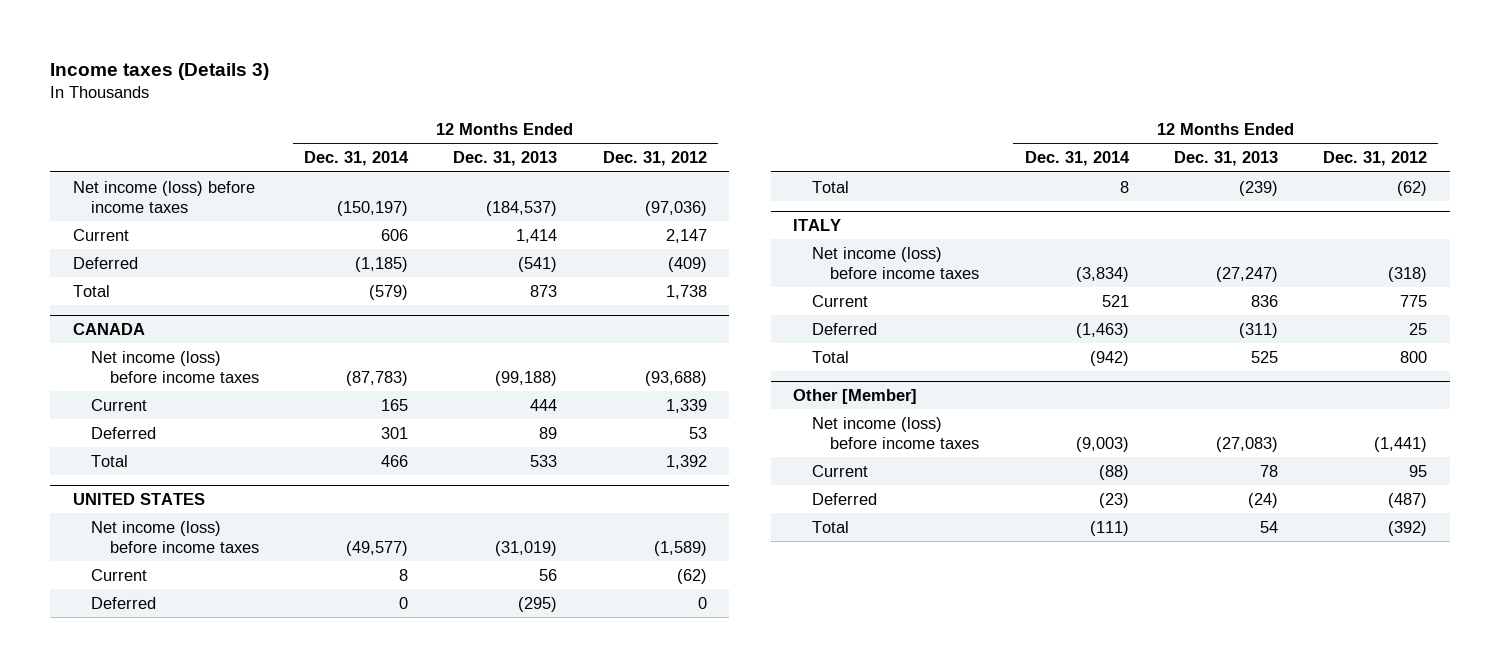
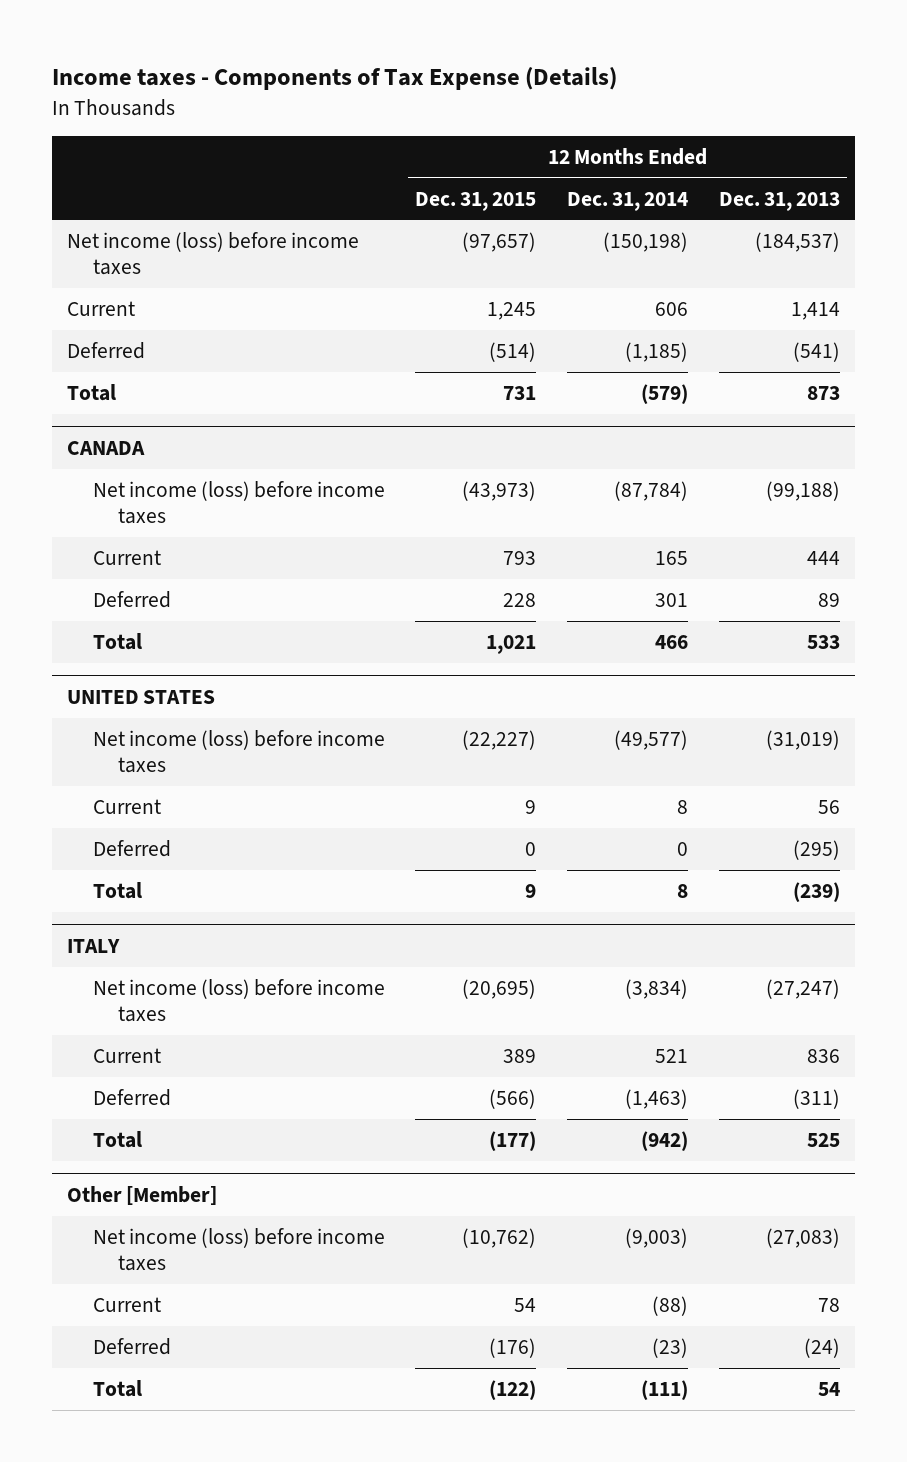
[50,63,270,81] Income taxes (Details 3) -> [52,67,618,91] Income taxes - Components of Tax Expense (Details)
[602,151,707,167] Dec. 31, 2012 -> none
none -> [415,191,537,211] Dec. 31, 2015
[337,200,409,216] (150,197) -> [603,231,689,252] (150,198)
[346,370,409,386] (87,783) -> [614,480,689,501] (87,784)

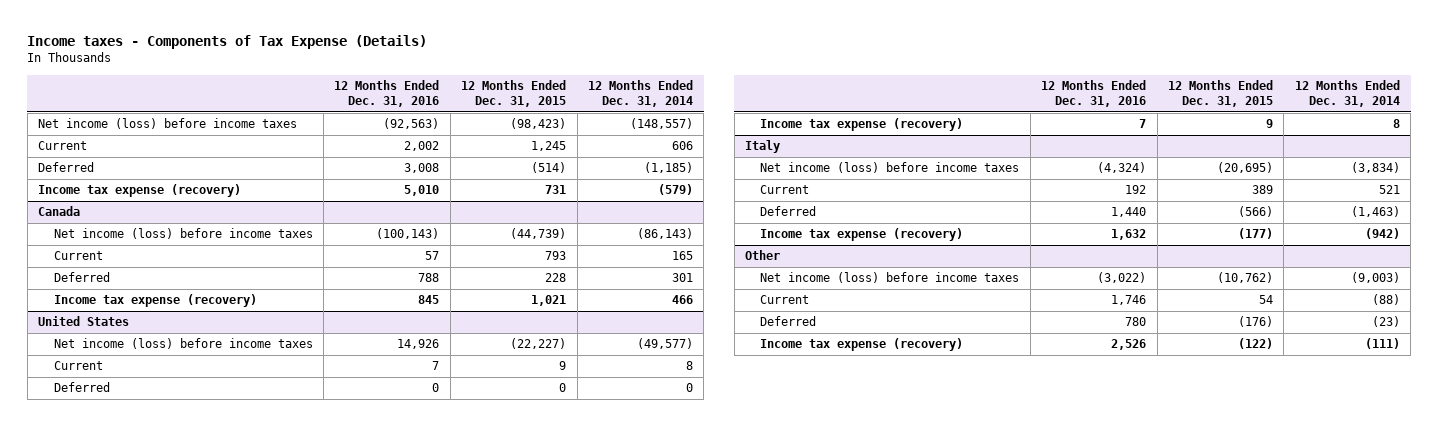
[718,191,840,211] Dec. 31, 2013 -> none
none -> [334,79,440,108] 12 Months Ended Dec. 31, 2016
[462,231,537,252] (97,657) -> [510,118,567,130] (98,423)
[603,231,689,252] (150,198) -> [630,118,694,130] (148,557)
[67,383,117,401] Total -> [38,184,242,198] Income tax expense (recovery)
[67,440,146,455] CANADA -> [38,206,81,217] Canada
[462,480,537,501] (43,973) -> [510,228,567,240] (44,739)
[614,480,689,501] (87,784) -> [637,228,694,240] (86,143)
[92,632,142,650] Total -> [53,294,257,308] Income tax expense (recovery)
[67,689,216,704] UNITED STATES -> [38,316,130,327] United States
[92,881,142,899] Total -> [760,118,964,132] Income tax expense (recovery)
[67,938,121,953] ITALY -> [745,140,781,154] Italy
[92,1130,142,1148] Total -> [760,228,964,242] Income tax expense (recovery)
[67,1185,218,1205] Other [Member] -> [745,250,781,261] Other
[92,1379,142,1397] Total -> [760,338,964,352] Income tax expense (recovery)

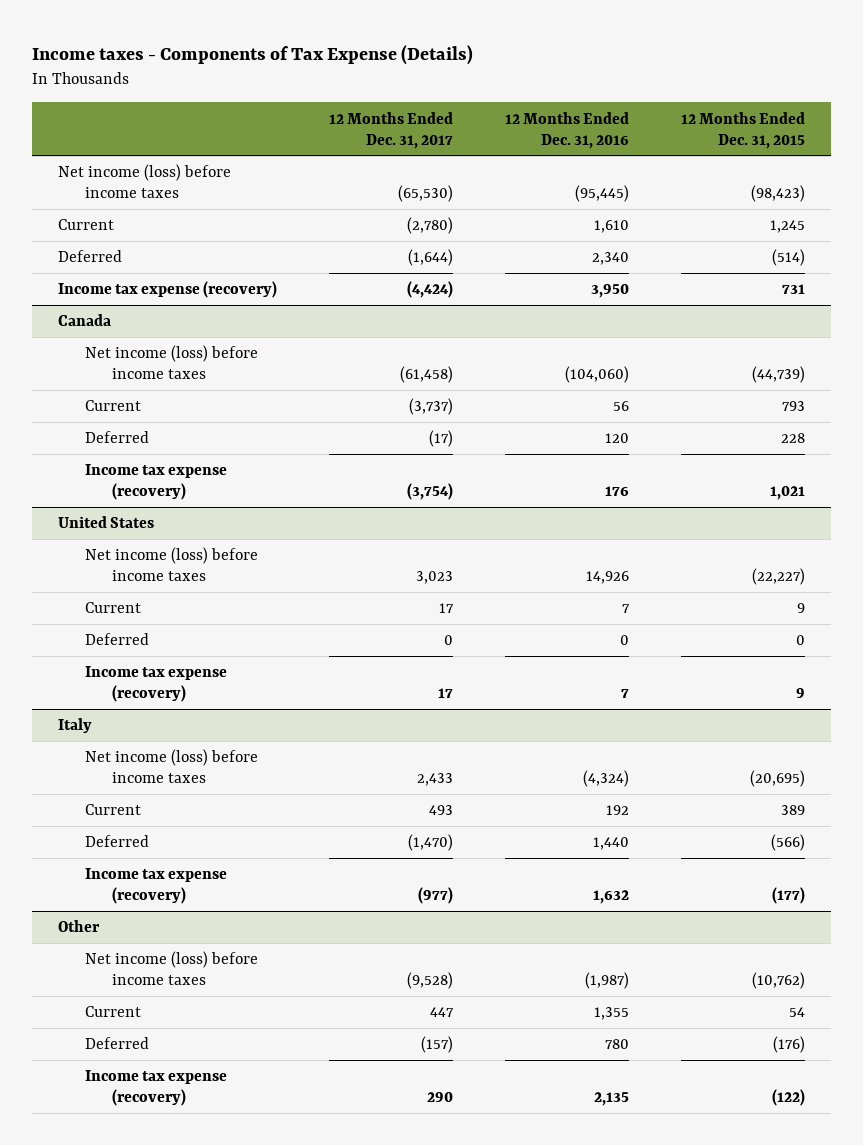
[588,79,694,108] 12 Months Ended Dec. 31, 2014 -> none
none -> [328,111,453,149] 12 Months Ended Dec. 31, 2017
[383,118,440,130] (92,563) -> [574,185,629,203] (95,445)
[404,141,440,152] 2,002 -> [593,220,629,234] 1,610
[404,163,440,174] 3,008 -> [591,252,629,266] 2,340
[404,185,440,197] 5,010 -> [590,284,629,299] 3,950
[376,228,440,240] (100,143) -> [564,366,629,384] (104,060)
[425,251,440,261] 57 -> [612,401,629,412] 56
[418,273,440,283] 788 -> [604,433,629,444] 120
[418,295,440,305] 845 -> [604,486,629,497] 176
[1097,272,1147,284] (3,022) -> [584,972,629,990] (1,987)
[1111,295,1147,306] 1,746 -> [593,1007,629,1021] 1,355
[1111,339,1147,351] 2,526 -> [593,1092,629,1107] 2,135

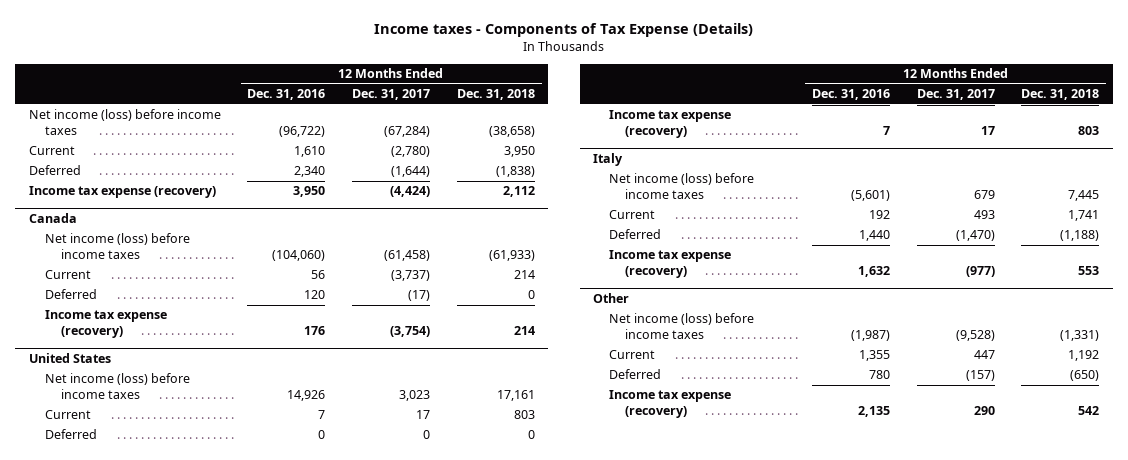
[680,111,805,149] 12 Months Ended Dec. 31, 2015 -> none
none -> [457,89,536,101] Dec. 31, 2018
[397,185,453,203] (65,530) -> [384,126,431,138] (67,284)
[574,185,629,203] (95,445) -> [279,126,326,138] (96,722)
[416,773,453,787] 2,433 -> [973,190,995,200] 679
[582,770,629,788] (4,324) -> [850,190,890,202] (5,601)

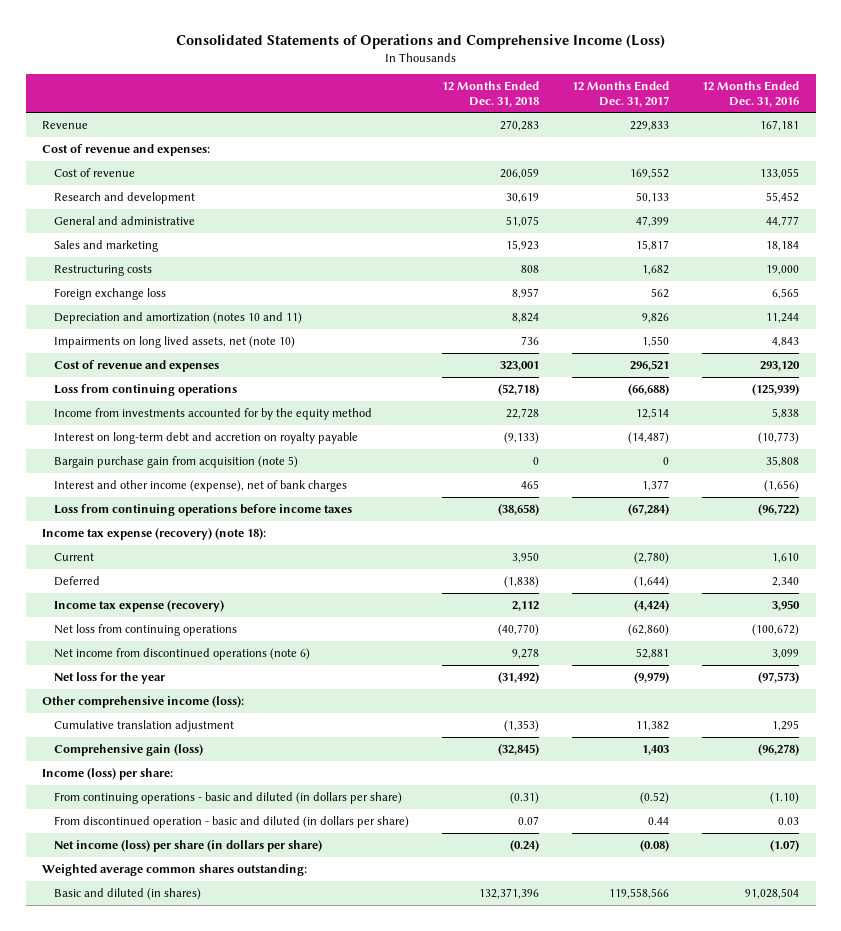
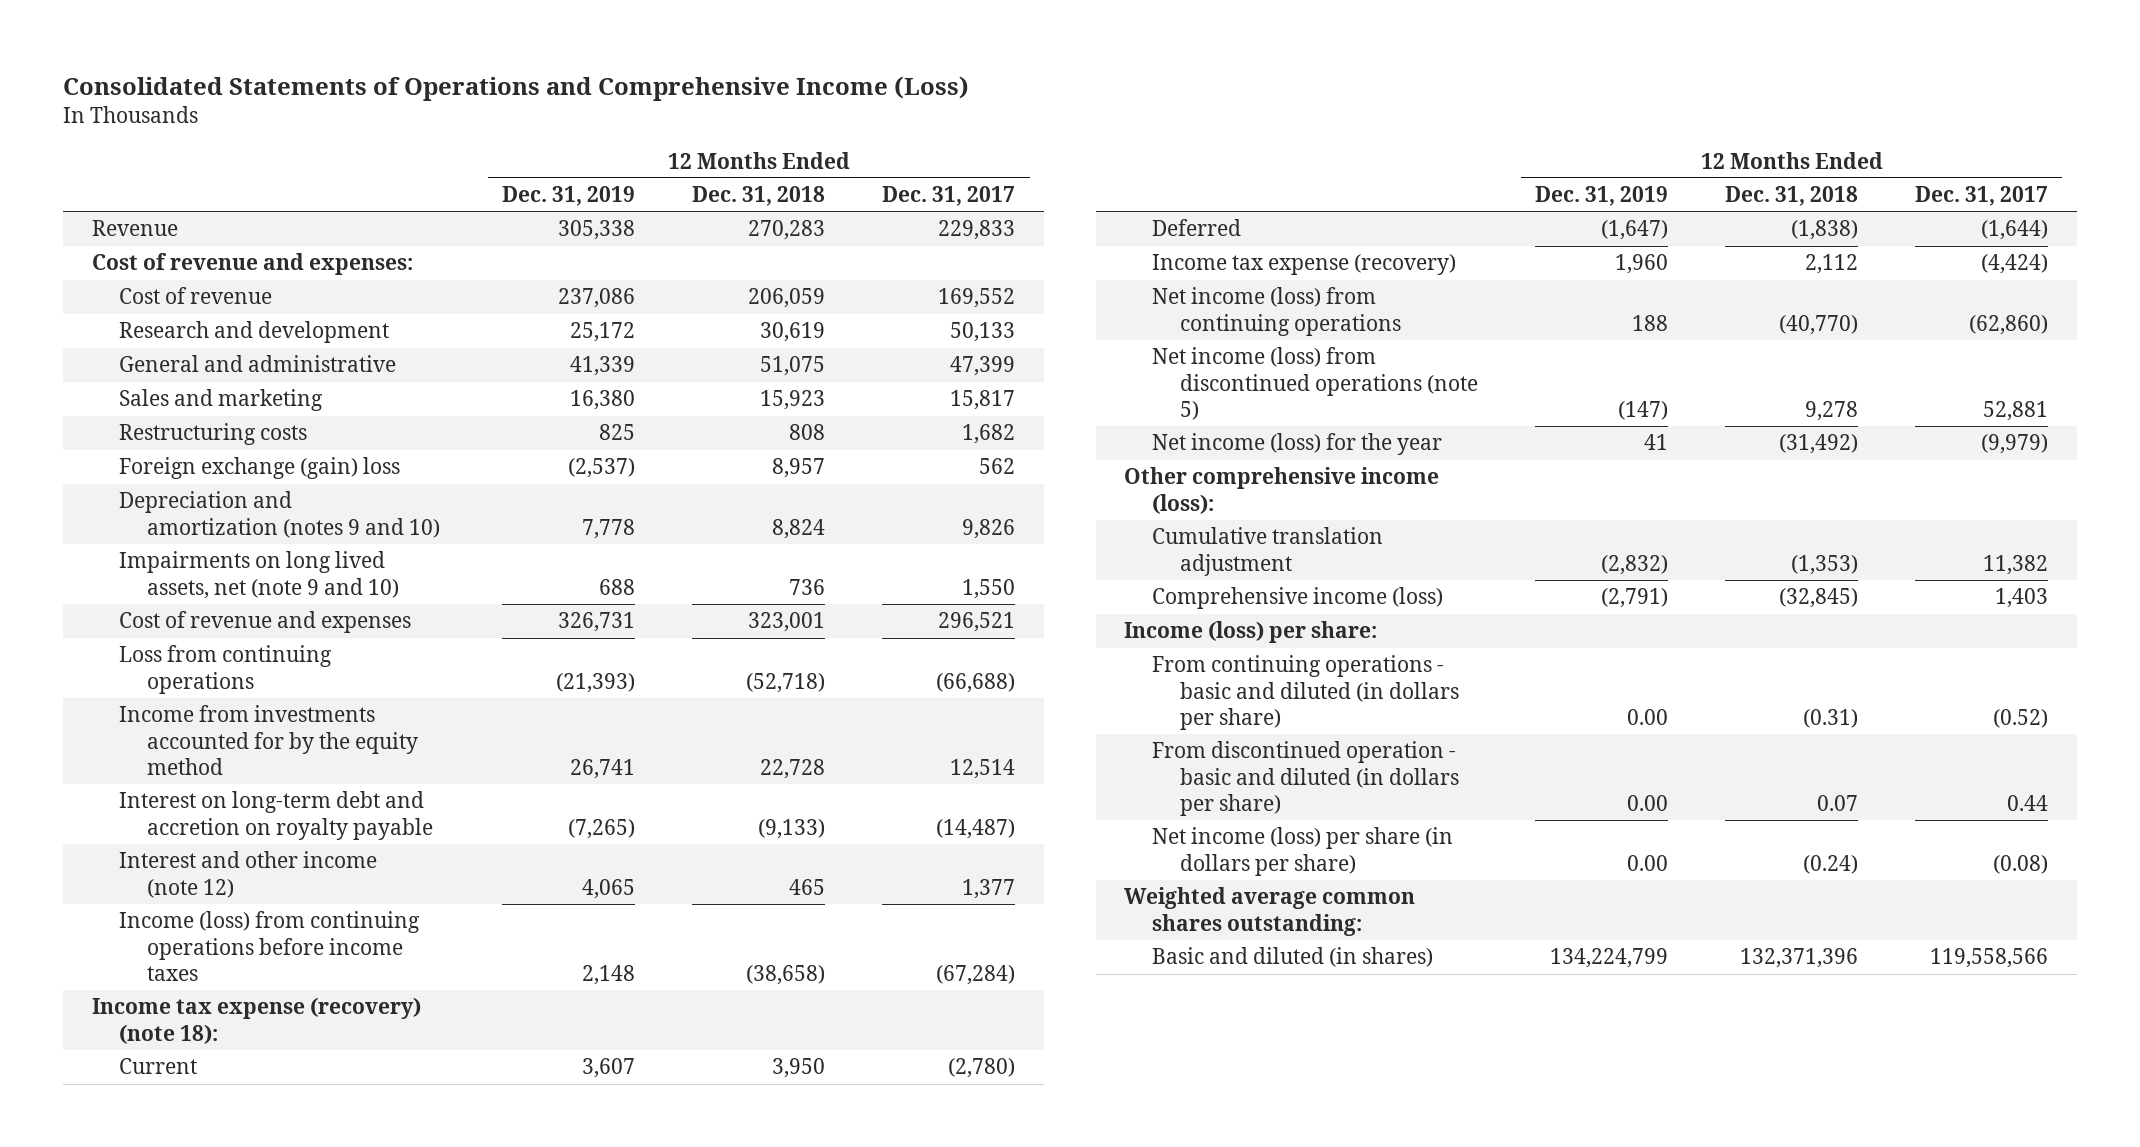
[702,81,800,107] 12 Months Ended Dec. 31, 2016 -> none
none -> [502,186,636,207] Dec. 31, 2019
[54,287,167,300] Foreign exchange loss -> [119,457,401,480] Foreign exchange (gain) loss
[54,311,303,324] Depreciation and amortization (notes 10 and 11) -> [119,491,441,538] Depreciation and amortization (notes 9 and 10)
[54,335,296,348] Impairments on long lived assets, net (note 10) -> [119,551,400,599] Impairments on long lived assets, net (note 9 and 10)
[54,455,299,468] Bargain purchase gain from acquisition (note 5) -> none
[54,479,348,492] Interest and other income (expense), net of bank charges -> [119,851,378,898] Interest and other income (note 12)
[54,503,353,516] Loss from continuing operations before income taxes -> [119,911,421,982] Income (loss) from continuing operations before income taxes
[54,623,238,636] Net loss from continuing operations -> [1152,287,1401,336] Net income (loss) from continuing operations
[54,647,311,660] Net income from discontinued operations (note 6) -> [1152,347,1478,421] Net income (loss) from discontinued operations (note 5)
[54,671,166,684] Net loss for the year -> [1152,433,1443,456] Net income (loss) for the year
[54,743,204,756] Comprehensive gain (loss) -> [1152,587,1444,610] Comprehensive income (loss)

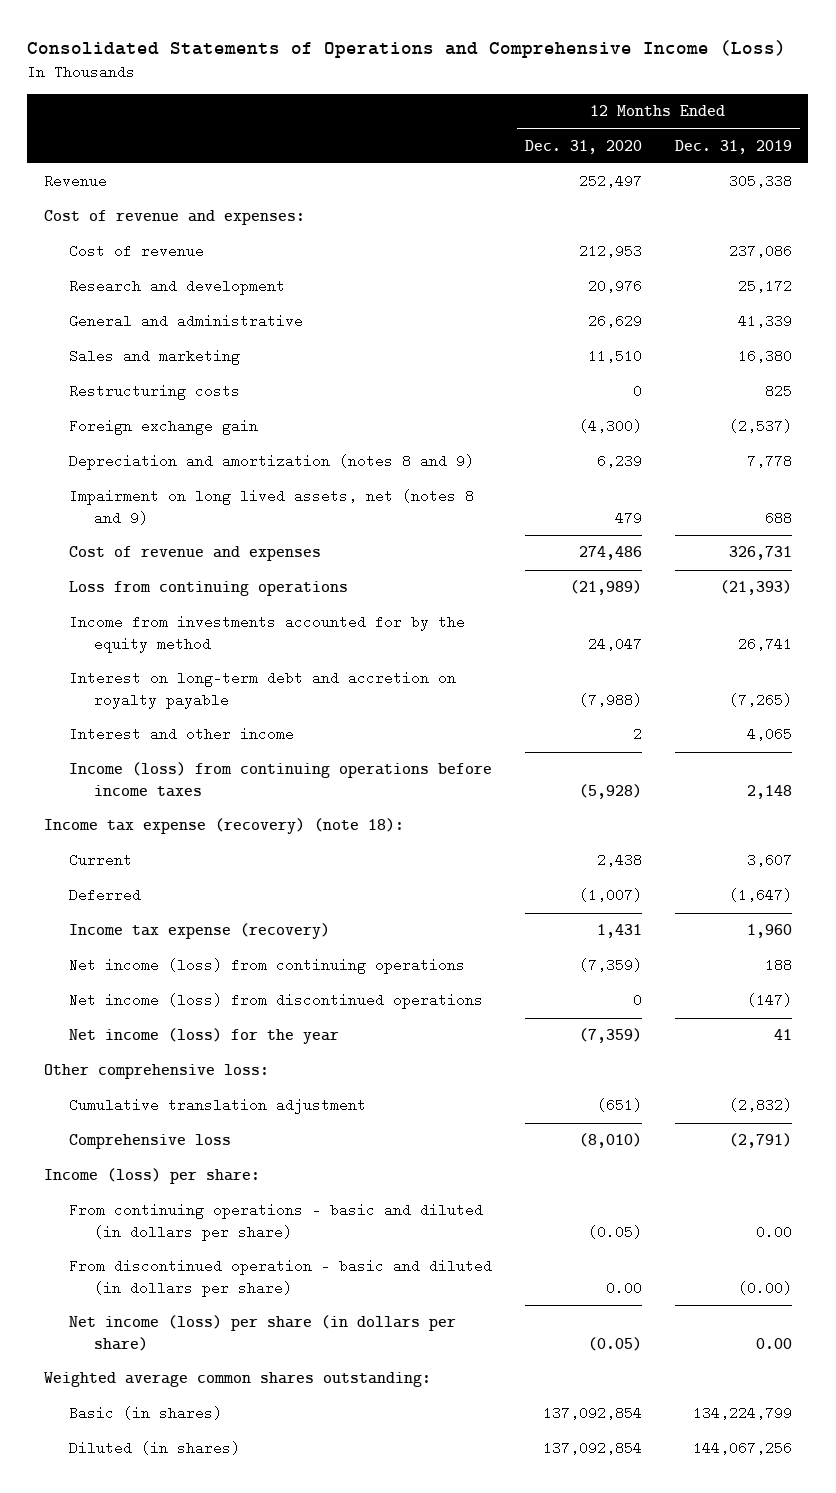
[692,186,826,207] Dec. 31, 2018 -> none
[882,186,1016,207] Dec. 31, 2017 -> none
none -> [524,139,642,154] Dec. 31, 2020
[119,457,401,480] Foreign exchange (gain) loss -> [68,419,258,436] Foreign exchange gain
[119,491,441,538] Depreciation and amortization (notes 9 and 10) -> [68,454,474,471] Depreciation and amortization (notes 8 and 9)
[119,551,400,599] Impairments on long lived assets, net (note 9 and 10) -> [68,489,474,525] Impairment on long lived assets, net (notes 8 and 9)
[119,851,378,898] Interest and other income (note 12) -> [68,727,294,742] Interest and other income
[1152,347,1478,421] Net income (loss) from discontinued operations (note 5) -> [68,993,483,1010] Net income (loss) from discontinued operations
[1124,467,1440,514] Other comprehensive income (loss): -> [43,1064,269,1080] Other comprehensive loss:
[1152,587,1444,610] Comprehensive income (loss) -> [68,1134,231,1150] Comprehensive loss
[1626,795,1668,812] 0.00 -> [737,1280,792,1295] (0.00)
[1152,947,1434,968] Basic and diluted (in shares) -> [68,1406,222,1421] Basic (in shares)
none -> [68,1441,240,1456] Diluted (in shares)

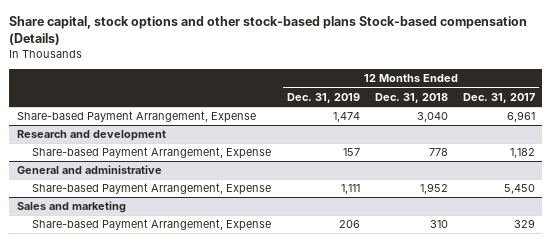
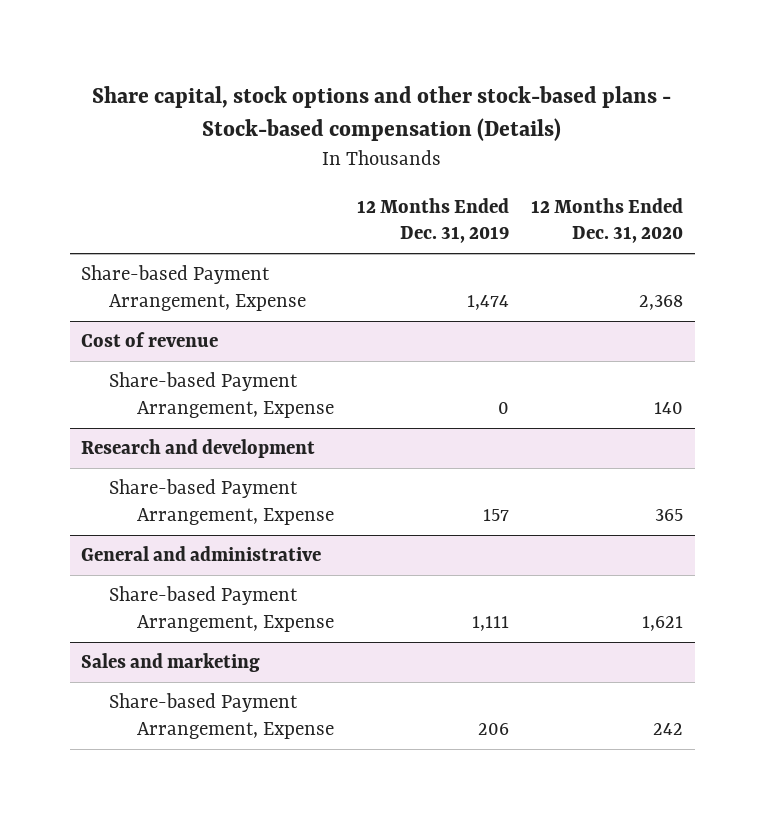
[9,16,528,46] Share capital, stock options and other stock-based plans Stock-based compensation (Details) -> [92,86,672,142] Share capital, stock options and other stock-based plans - Stock-based compensation (Details)
[374,92,448,103] Dec. 31, 2018 -> none
[462,92,535,103] Dec. 31, 2017 -> none
none -> [531,197,684,243] 12 Months Ended Dec. 31, 2020
none -> [81,332,219,348] Cost of revenue
none -> [109,372,335,418] Share-based Payment Arrangement, Expense

